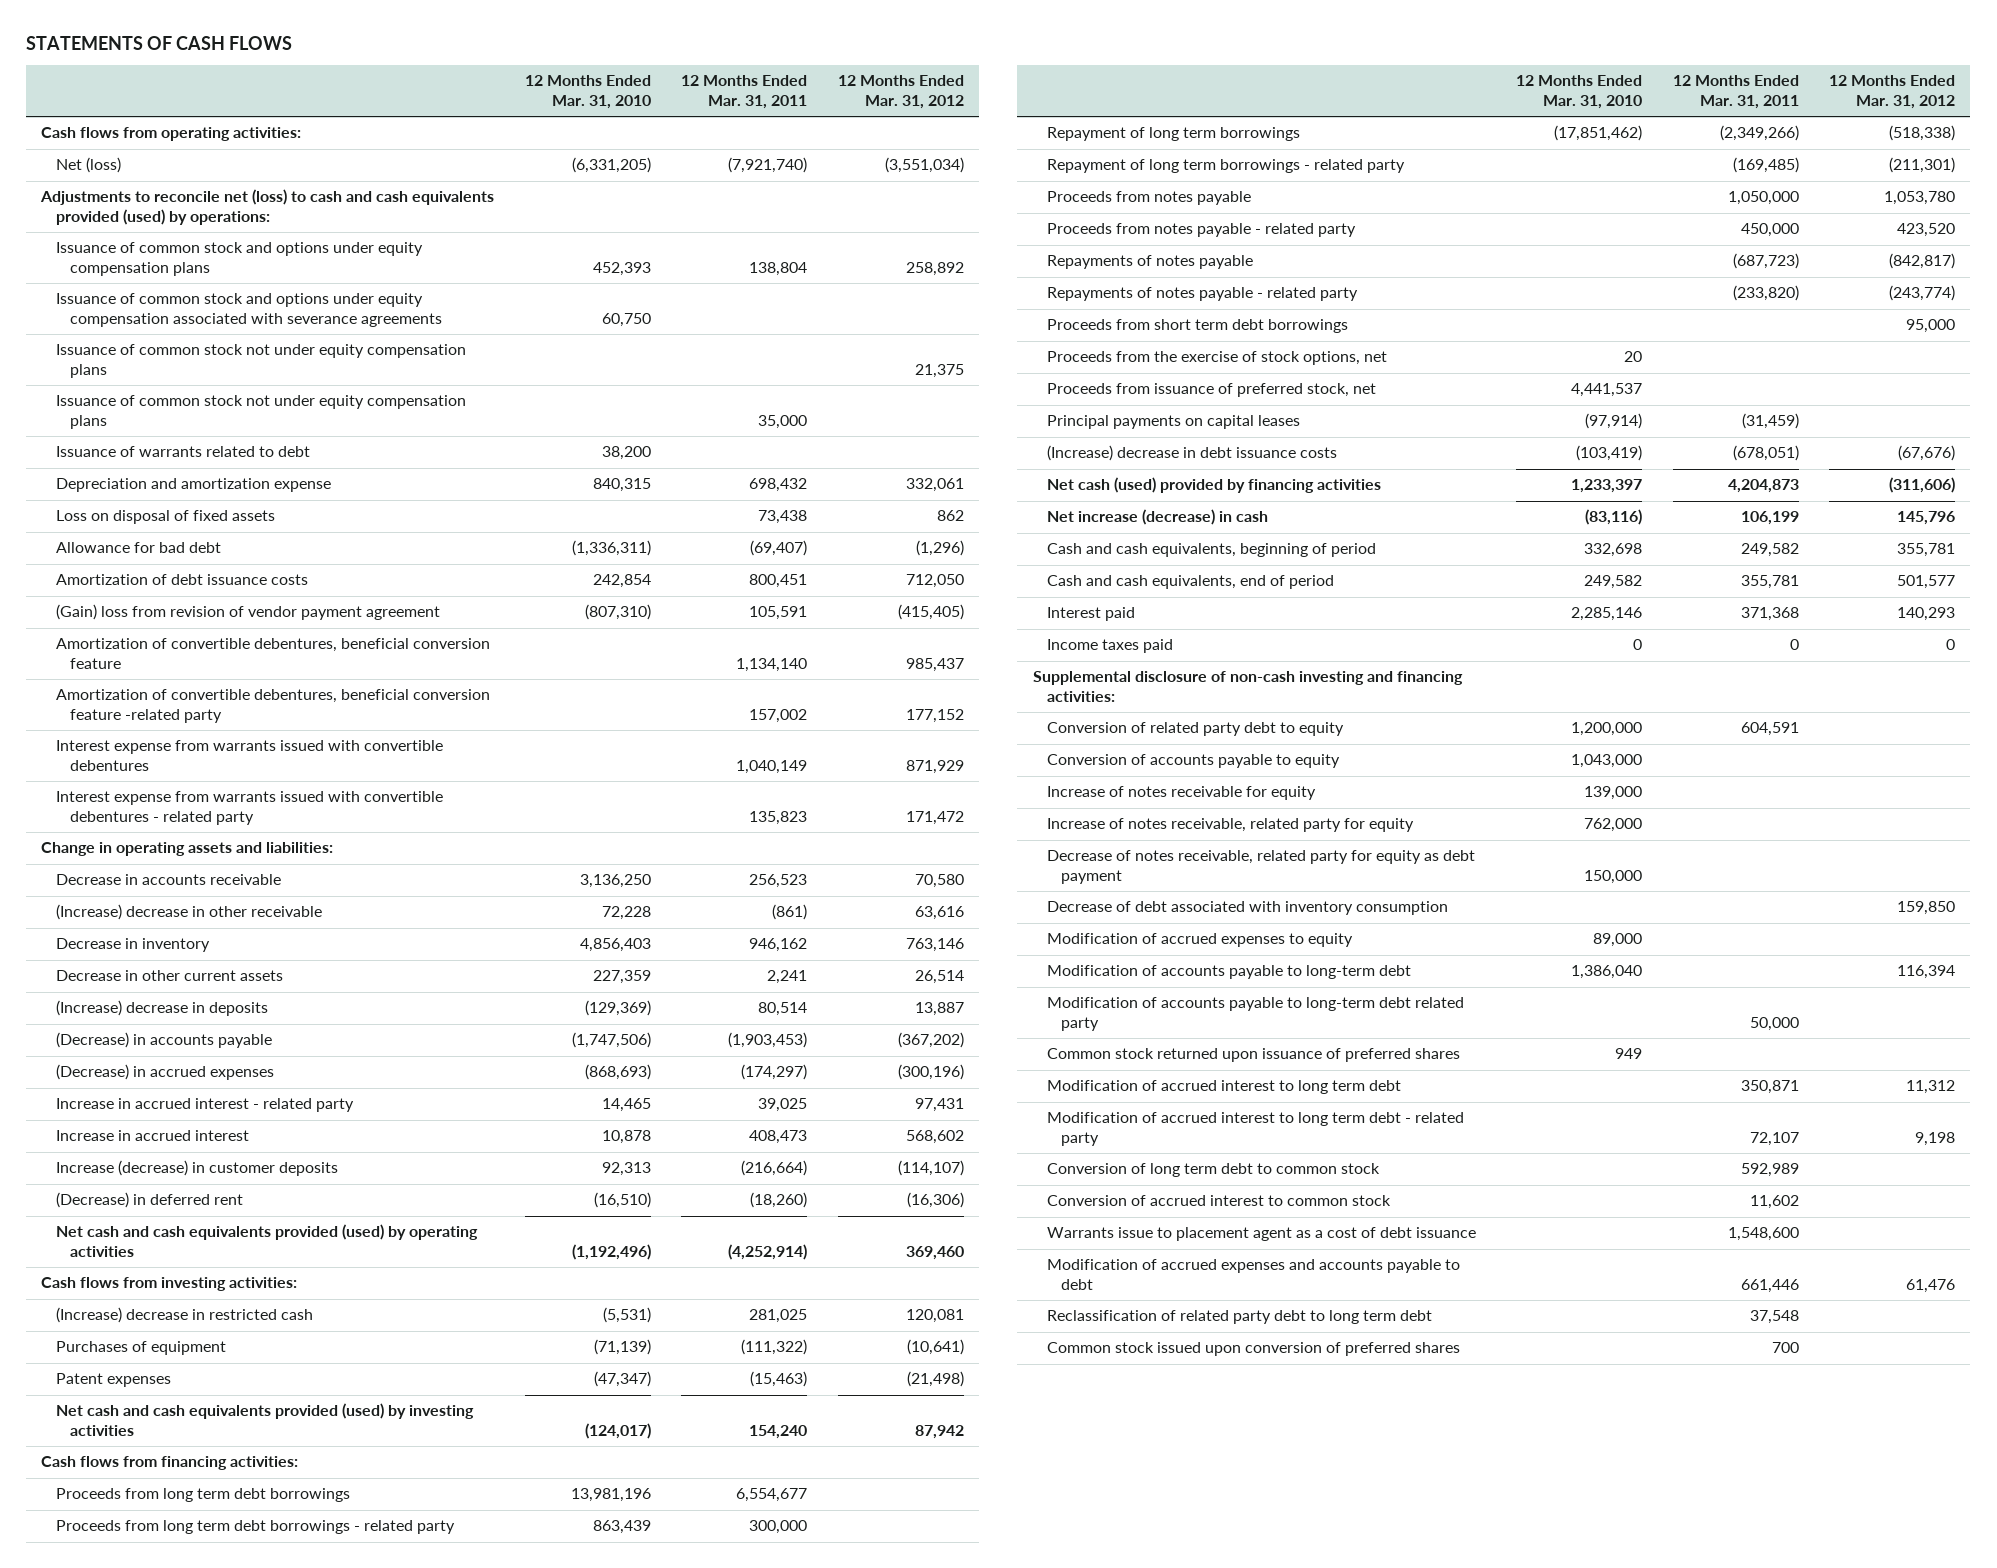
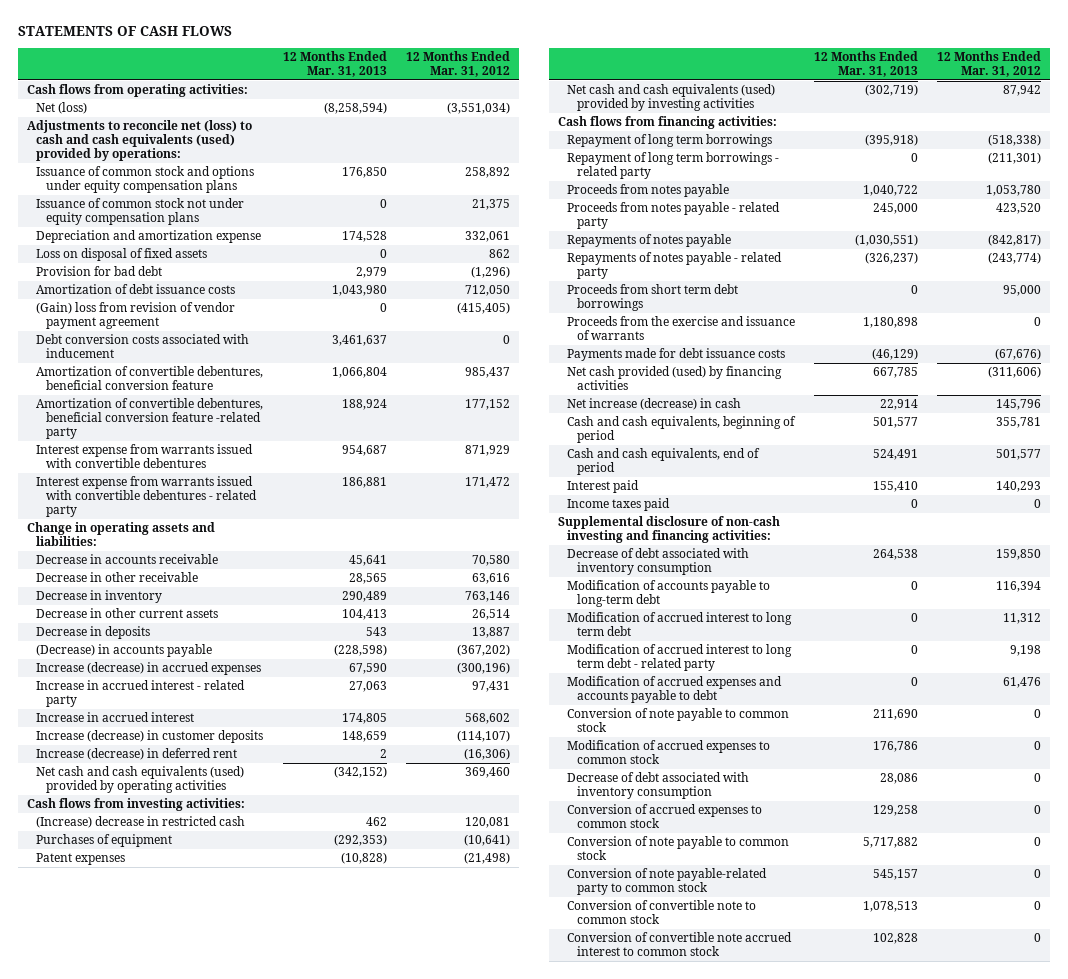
[524,75,651,110] 12 Months Ended Mar. 31, 2010 -> none
[681,75,808,110] 12 Months Ended Mar. 31, 2011 -> none
none -> [282,51,387,78] 12 Months Ended Mar. 31, 2013
[40,189,495,225] Adjustments to reconcile net (loss) to cash and cash equivalents provided (used) by operations: -> [26,120,252,162] Adjustments to reconcile net (loss) to cash and cash equivalents (used) provided by operations:
[55,293,442,327] Issuance of common stock and options under equity compensation associated with severance agreements -> none
[55,395,466,429] Issuance of common stock not under equity compensation plans -> none
[55,446,310,458] Issuance of warrants related to debt -> none
[55,542,221,554] Allowance for bad debt -> [36,266,163,277] Provision for bad debt
none -> [36,334,250,359] Debt conversion costs associated with inducement
[55,904,322,921] (Increase) decrease in other receivable -> [36,572,199,583] Decrease in other receivable
[55,1000,268,1017] (Increase) decrease in deposits -> [36,626,151,640] Decrease in deposits
[55,1064,274,1081] (Decrease) in accrued expenses -> [36,662,262,676] Increase (decrease) in accrued expenses
[55,1192,243,1209] (Decrease) in deferred rent -> [36,748,238,761] Increase (decrease) in deferred rent
[55,1224,478,1257] Net cash and cash equivalents provided (used) by operating activities -> [36,766,245,794] Net cash and cash equivalents (used) provided by operating activities
[55,1403,474,1436] Net cash and cash equivalents provided (used) by investing activities -> [567,84,776,112] Net cash and cash equivalents (used) provided by investing activities
[55,1488,350,1503] Proceeds from long term debt borrowings -> none
[55,1520,455,1535] Proceeds from long term debt borrowings - related party -> none
[1046,351,1387,366] Proceeds from the exercise of stock options, net -> none
[1046,383,1376,398] Proceeds from issuance of preferred stock, net -> none
[1046,415,1300,430] Principal payments on capital leases -> none
none -> [567,316,796,341] Proceeds from the exercise and issuance of warrants
[1046,445,1337,462] (Increase) decrease in debt issuance costs -> [567,348,786,362] Payments made for debt issuance costs
[1046,477,1381,494] Net cash (used) provided by financing activities -> [567,366,783,391] Net cash provided (used) by financing activities
[1046,722,1344,737] Conversion of related party debt to equity -> none
[1046,754,1340,769] Conversion of accounts payable to equity -> none
[1046,786,1316,801] Increase of notes receivable for equity -> none
[1046,818,1414,833] Increase of notes receivable, related party for equity -> none
[1046,850,1475,884] Decrease of notes receivable, related party for equity as debt payment -> none
[1046,933,1353,948] Modification of accrued expenses to equity -> none
[1046,997,1464,1031] Modification of accounts payable to long-term debt related party -> none
[1046,1048,1460,1063] Common stock returned upon issuance of preferred shares -> none
[1046,1163,1380,1178] Conversion of long term debt to common stock -> none
[1046,1195,1391,1207] Conversion of accrued interest to common stock -> none
[1046,1227,1476,1242] Warrants issue to placement agent as a cost of debt issuance -> none
[1046,1310,1432,1325] Reclassification of related party debt to long term debt -> none
[1046,1342,1460,1357] Common stock issued upon conversion of preferred shares -> none
none -> [567,708,790,733] Conversion of note payable to common stock
none -> [567,740,771,765] Modification of accrued expenses to common stock
none -> [567,772,750,800] Decrease of debt associated with inventory consumption
none -> [567,804,763,829] Conversion of accrued expenses to common stock
none -> [567,836,790,861] Conversion of note payable to common stock
none -> [567,868,768,896] Conversion of note payable-related party to common stock
none -> [567,900,757,925] Conversion of convertible note to common stock
none -> [567,932,793,957] Conversion of convertible note accrued interest to common stock

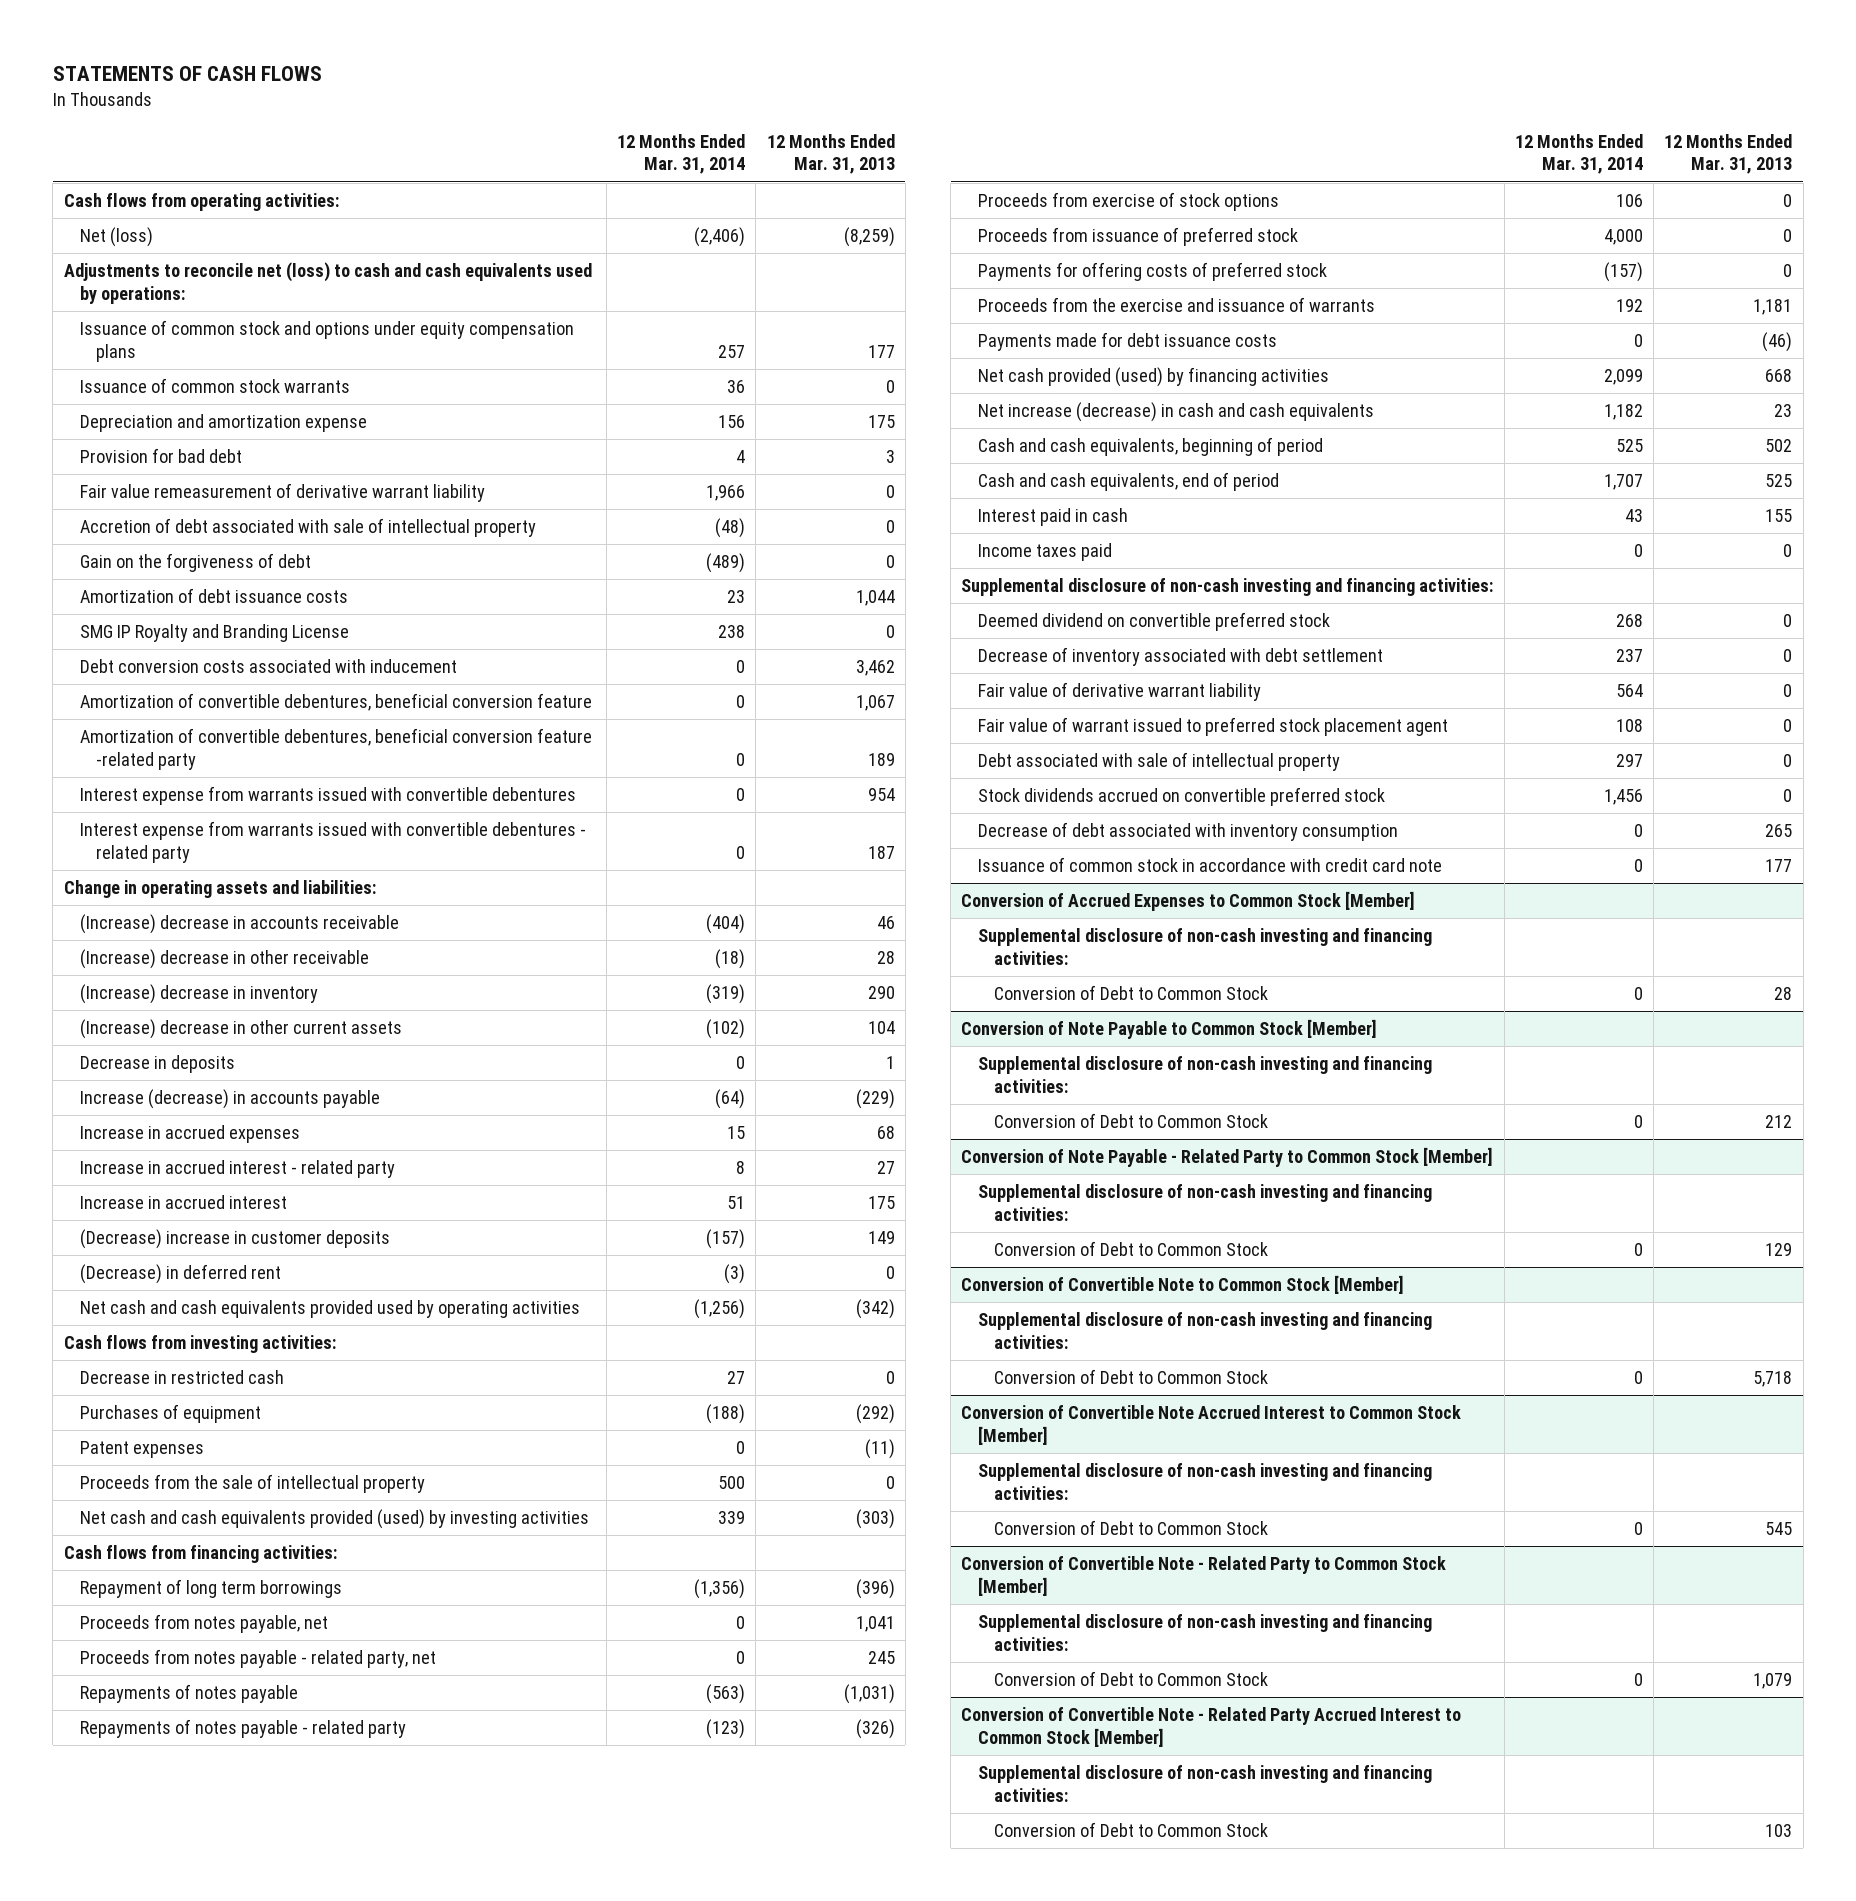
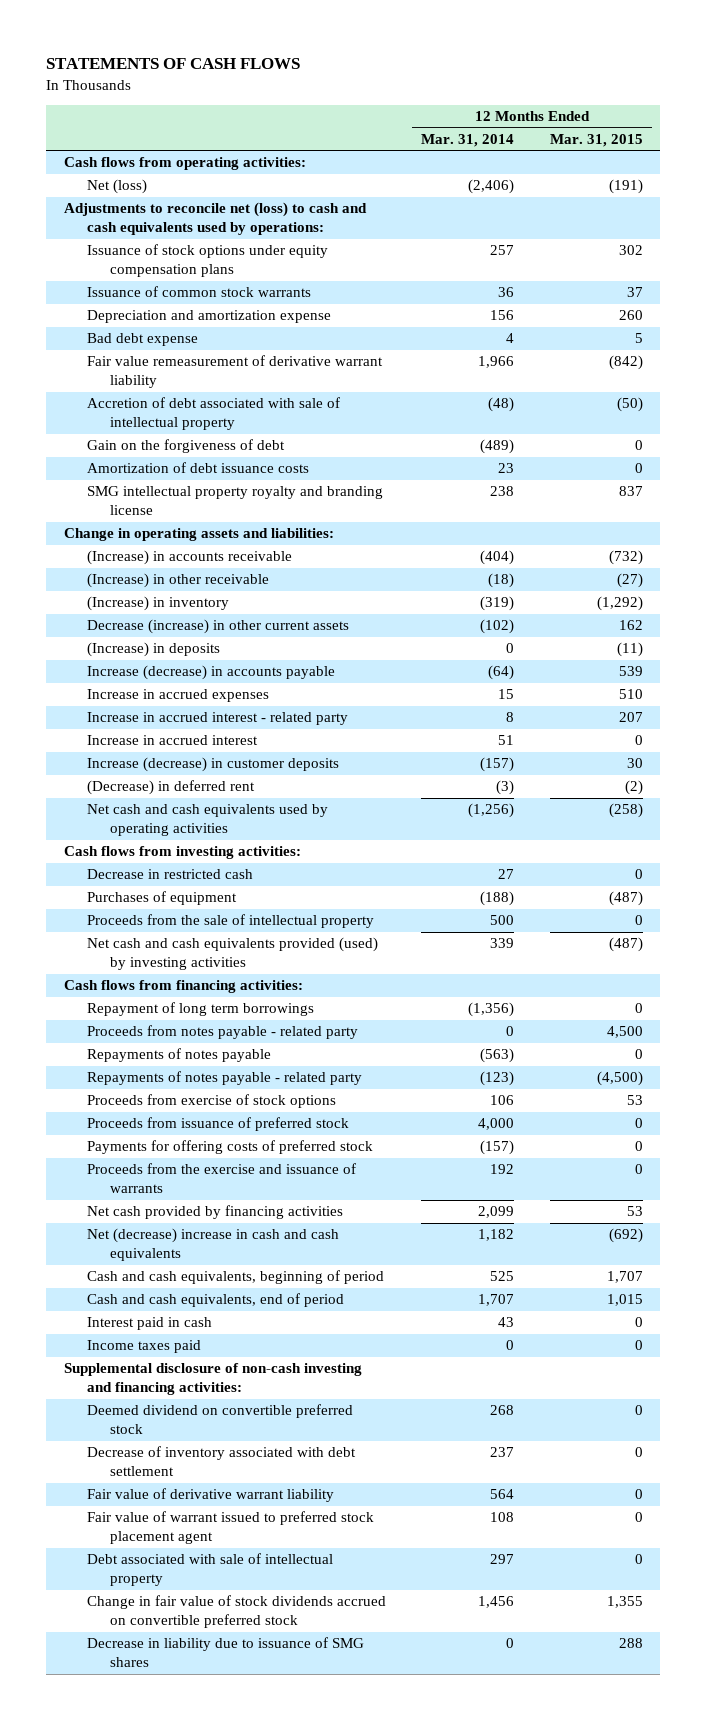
[766,133,895,175] 12 Months Ended Mar. 31, 2013 -> none
none -> [549,133,643,147] Mar. 31, 2015
[79,320,574,362] Issuance of common stock and options under equity compensation plans -> [86,244,328,278] Issuance of stock options under equity compensation plans
[79,448,242,464] Provision for bad debt -> [86,333,198,347] Bad debt expense
[79,659,457,674] Debt conversion costs associated with inducement -> none
[79,693,592,712] Amortization of convertible debentures, beneficial conversion feature -> none
[79,728,592,770] Amortization of convertible debentures, beneficial conversion feature -related party -> none
[79,786,576,806] Interest expense from warrants issued with convertible debentures -> none
[79,821,586,863] Interest expense from warrants issued with convertible debentures - related party -> none
[79,624,349,643] SMG IP Royalty and Branding License -> [86,486,383,516] SMG intellectual property royalty and branding license
[79,914,399,935] (Increase) decrease in accounts receivable -> [86,550,292,566] (Increase) in accounts receivable
[79,949,369,970] (Increase) decrease in other receivable -> [86,573,269,589] (Increase) in other receivable
[79,984,318,1005] (Increase) decrease in inventory -> [86,596,229,612] (Increase) in inventory
[79,1019,402,1040] (Increase) decrease in other current assets -> [86,619,349,635] Decrease (increase) in other current assets
[79,1055,235,1074] Decrease in deposits -> [86,642,220,658] (Increase) in deposits
[79,1229,390,1250] (Decrease) increase in customer deposits -> [86,757,339,773] Increase (decrease) in customer deposits
[79,1300,580,1319] Net cash and cash equivalents provided used by operating activities -> [86,804,328,837] Net cash and cash equivalents used by operating activities
[79,1441,204,1459] Patent expenses -> none
[79,1614,328,1634] Proceeds from notes payable, net -> none
[79,1649,436,1669] Proceeds from notes payable - related party, net -> [86,1025,358,1040] Proceeds from notes payable - related party
[977,332,1277,352] Payments made for debt issuance costs -> none
[977,367,1329,388] Net cash provided (used) by financing activities -> [86,1205,343,1220] Net cash provided by financing activities
[977,402,1374,423] Net increase (decrease) in cash and cash equivalents -> [86,1228,339,1262] Net (decrease) increase in cash and cash equivalents
[977,822,1398,842] Decrease of debt associated with inventory consumption -> none
[961,891,1416,912] Conversion of Accrued Expenses to Common Stock [Member] -> none
[977,928,1432,965] Supplemental disclosure of non-cash investing and financing activities: -> none
[993,985,1268,1001] Conversion of Debt to Common Stock -> none
[961,1019,1378,1040] Conversion of Note Payable to Common Stock [Member] -> none
[977,1056,1432,1093] Supplemental disclosure of non-cash investing and financing activities: -> none
[993,1113,1268,1129] Conversion of Debt to Common Stock -> none
[961,1147,1494,1168] Conversion of Note Payable - Related Party to Common Stock [Member] -> none
[977,1184,1432,1221] Supplemental disclosure of non-cash investing and financing activities: -> none
[993,1241,1268,1257] Conversion of Debt to Common Stock -> none
[961,1275,1405,1295] Conversion of Convertible Note to Common Stock [Member] -> none
[977,1312,1432,1349] Supplemental disclosure of non-cash investing and financing activities: -> none
[993,1369,1268,1385] Conversion of Debt to Common Stock -> none
[961,1405,1462,1445] Conversion of Convertible Note Accrued Interest to Common Stock [Member] -> none
[977,1463,1432,1500] Supplemental disclosure of non-cash investing and financing activities: -> none
[993,1520,1268,1536] Conversion of Debt to Common Stock -> none
[961,1556,1447,1596] Conversion of Convertible Note - Related Party to Common Stock [Member] -> none
[977,1614,1432,1651] Supplemental disclosure of non-cash investing and financing activities: -> none
[993,1671,1268,1687] Conversion of Debt to Common Stock -> none
[961,1707,1462,1747] Conversion of Convertible Note - Related Party Accrued Interest to Common Stock [Member] -> none
[977,1765,1432,1802] Supplemental disclosure of non-cash investing and financing activities: -> none
[993,1822,1268,1838] Conversion of Debt to Common Stock -> none
[977,787,1385,807] Stock dividends accrued on convertible preferred stock -> [86,1595,386,1629] Change in fair value of stock dividends accrued on convertible preferred stock
[977,857,1442,873] Issuance of common stock in accordance with credit card note -> [86,1637,364,1668] Decrease in liability due to issuance of SMG shares

